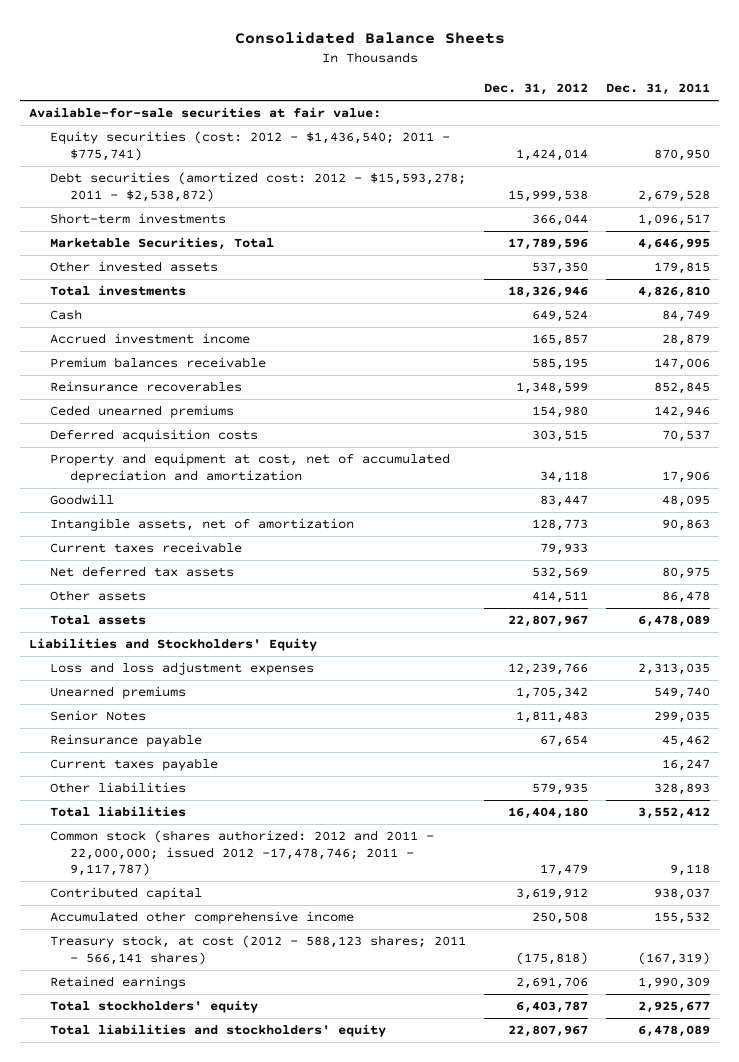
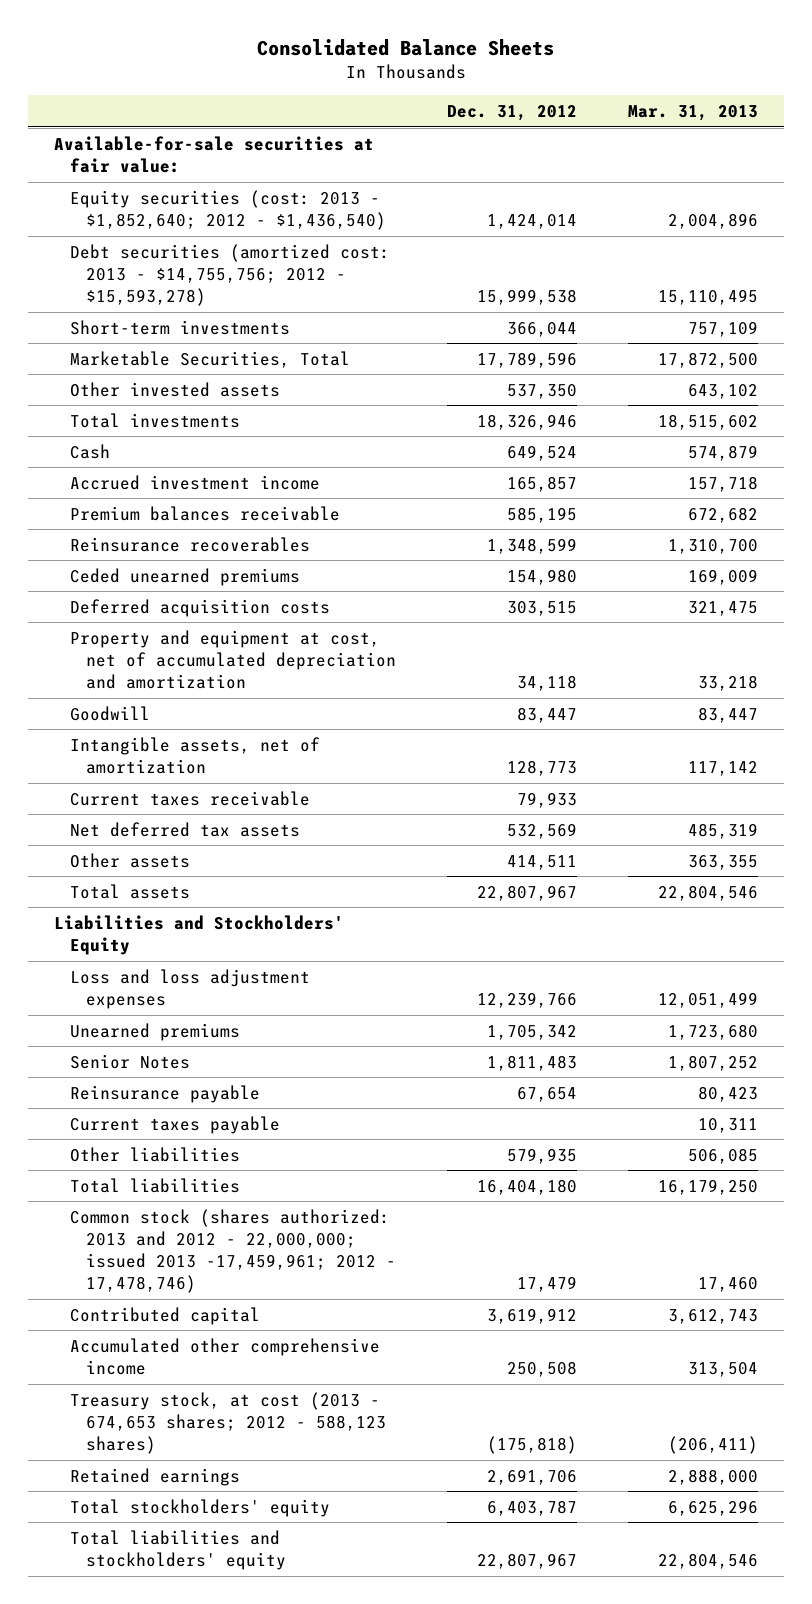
[605,83,710,96] Dec. 31, 2011 -> none
none -> [628,105,759,122] Mar. 31, 2013
[49,131,450,161] Equity securities (cost: 2012 - $1,436,540; 2011 - $775,741) -> [70,189,387,230] Equity securities (cost: 2013 - $1,852,640; 2012 - $1,436,540)
[49,172,466,202] Debt securities (amortized cost: 2012 - $15,593,278; 2011 - $2,538,872) -> [70,243,391,306] Debt securities (amortized cost: 2013 - $14,755,756; 2012 - $15,593,278)
[49,830,434,877] Common stock (shares authorized: 2012 and 2011 - 22,000,000; issued 2012 -17,478,746; 2011 - 9,117,787) -> [70,1208,397,1293] Common stock (shares authorized: 2013 and 2012 - 22,000,000; issued 2013 -17,459,961; 2012 - 17,478,746)
[49,935,466,965] Treasury stock, at cost (2012 - 588,123 shares; 2011 - 566,141 shares) -> [70,1391,387,1454] Treasury stock, at cost (2013 - 674,653 shares; 2012 - 588,123 shares)

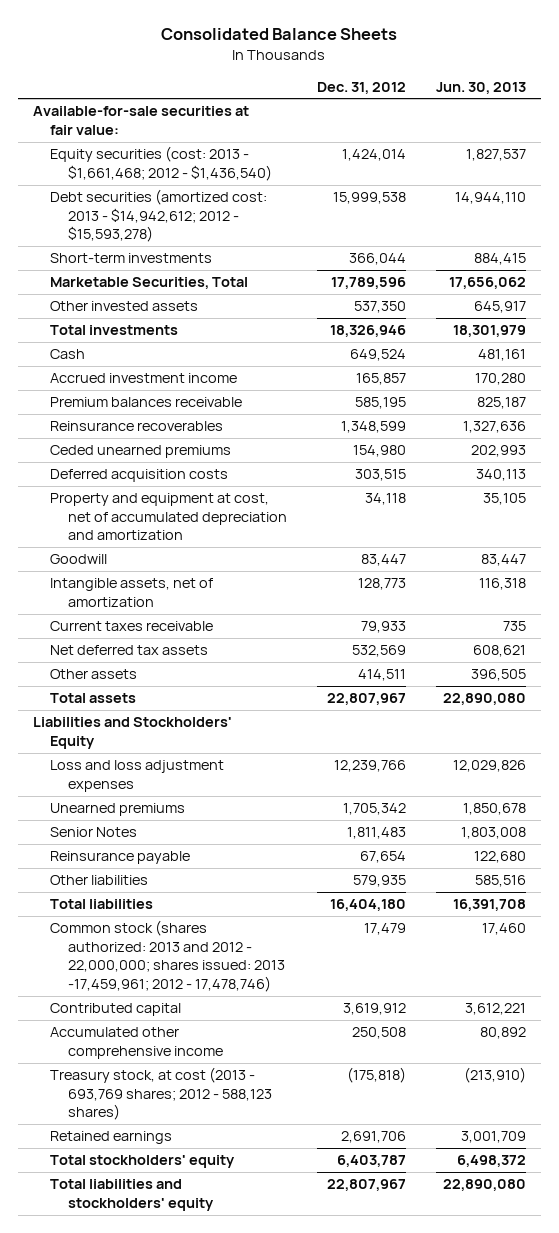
[628,105,759,122] Mar. 31, 2013 -> none
none -> [436,81,527,94] Jun. 30, 2013
[70,189,387,230] Equity securities (cost: 2013 - $1,852,640; 2012 - $1,436,540) -> [50,146,273,181] Equity securities (cost: 2013 - $1,661,468; 2012 - $1,436,540)
[70,243,391,306] Debt securities (amortized cost: 2013 - $14,755,756; 2012 - $15,593,278) -> [50,189,268,243] Debt securities (amortized cost: 2013 - $14,942,612; 2012 - $15,593,278)
[70,1115,281,1134] Current taxes payable -> none
[70,1208,397,1293] Common stock (shares authorized: 2013 and 2012 - 22,000,000; issued 2013 -17,459,961; 2012 - 17,478,746) -> [50,920,286,992] Common stock (shares authorized: 2013 and 2012 - 22,000,000; shares issued: 2013 -17,459,961; 2012 - 17,478,746)
[70,1391,387,1454] Treasury stock, at cost (2013 - 674,653 shares; 2012 - 588,123 shares) -> [50,1067,273,1121] Treasury stock, at cost (2013 - 693,769 shares; 2012 - 588,123 shares)

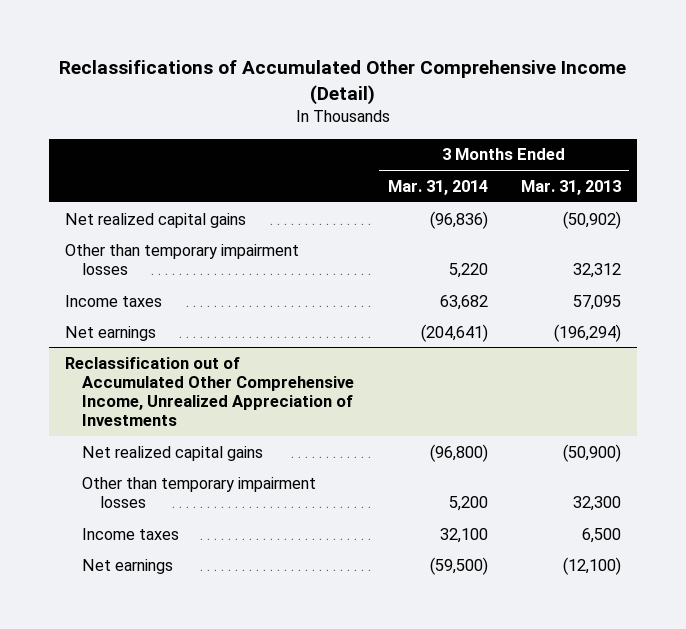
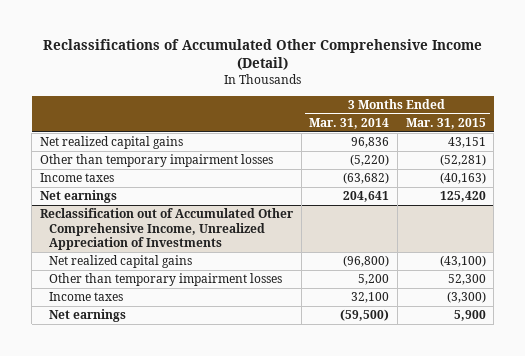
[520,179,621,195] Mar. 31, 2013 -> none
none -> [405,118,486,130] Mar. 31, 2015
[429,210,488,229] (96,836) -> [351,137,390,149] 96,836
[448,262,488,278] 5,220 -> [350,154,390,167] (5,220)
[439,294,488,310] 63,682 -> [343,172,390,185] (63,682)
[420,323,488,342] (204,641) -> [343,191,390,203] 204,641

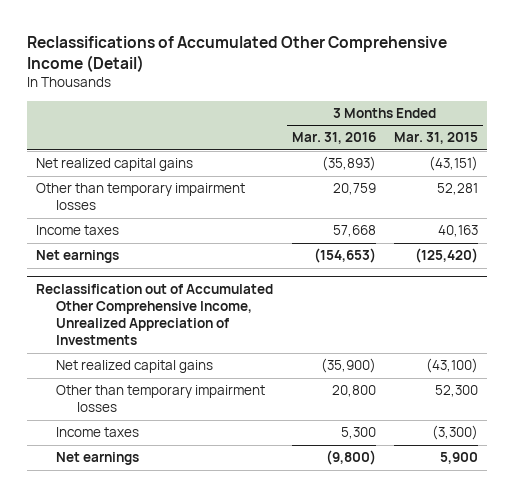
[309,118,390,130] Mar. 31, 2014 -> none
none -> [291,132,376,145] Mar. 31, 2016
[447,137,486,149] 43,151 -> [429,156,479,172] (43,151)
[439,154,486,167] (52,281) -> [437,183,479,196] 52,281
[439,172,486,185] (40,163) -> [438,225,479,238] 40,163
[439,191,486,203] 125,420 -> [415,248,479,264] (125,420)

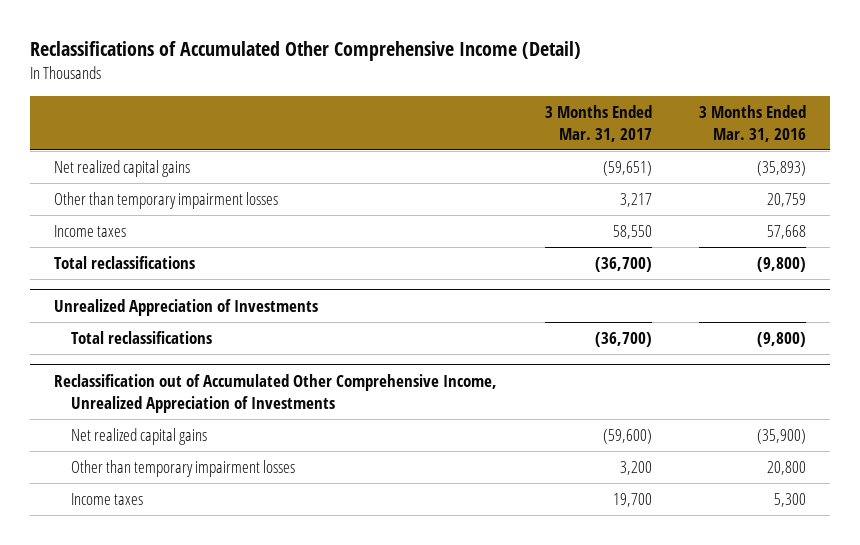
[394,132,479,145] Mar. 31, 2015 -> none
none -> [544,104,652,142] 3 Months Ended Mar. 31, 2017
[36,250,120,264] Net earnings -> none
none -> [53,255,195,269] Total reclassifications
none -> [53,298,318,316] Unrealized Appreciation of Investments
none -> [71,330,213,344] Total reclassifications
[56,452,140,466] Net earnings -> none

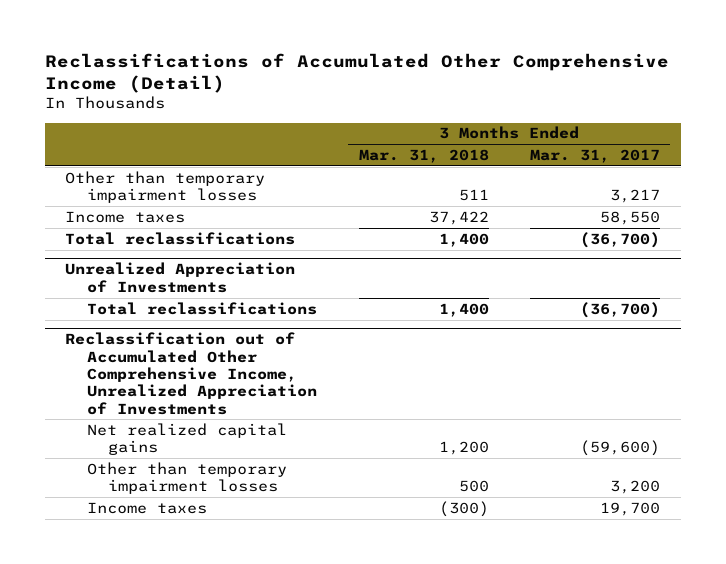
[699,104,807,142] 3 Months Ended Mar. 31, 2016 -> none
none -> [358,148,489,163] Mar. 31, 2018
[53,159,190,177] Net realized capital gains -> none

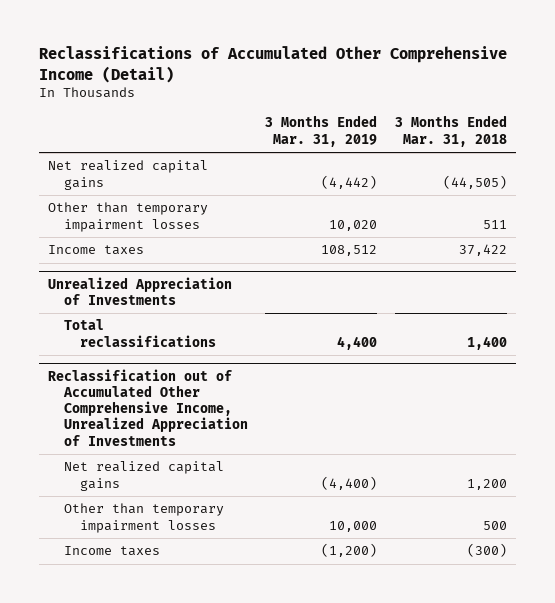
[530,148,661,163] Mar. 31, 2017 -> none
none -> [265,115,378,147] 3 Months Ended Mar. 31, 2019
none -> [47,160,208,190] Net realized capital gains
[65,231,296,245] Total reclassifications -> none

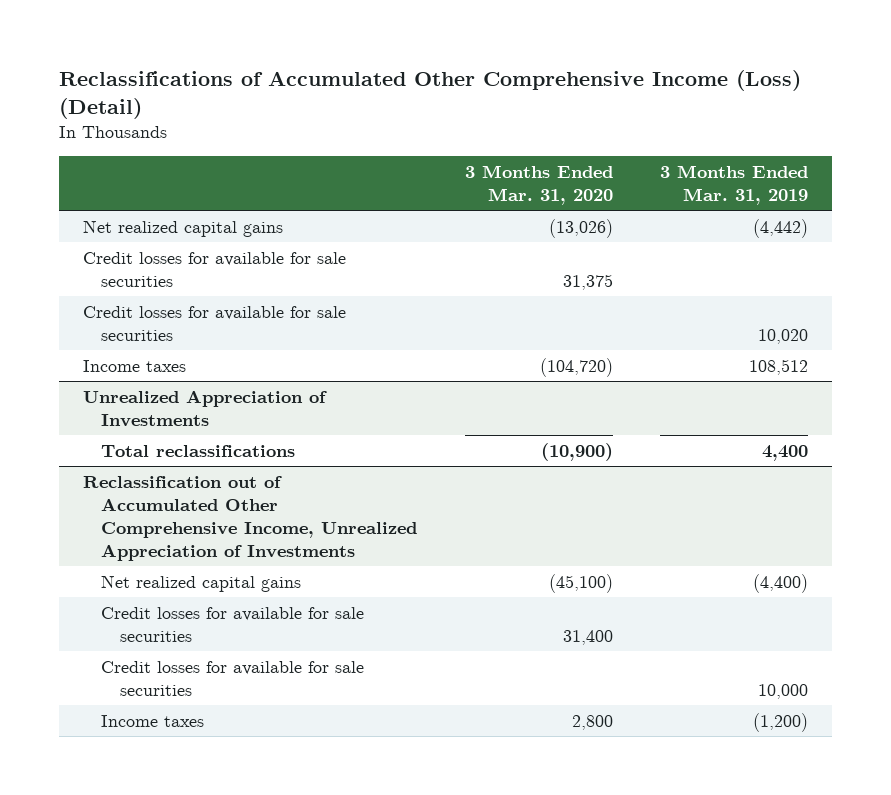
[39,46,508,83] Reclassifications of Accumulated Other Comprehensive Income (Detail) -> [58,70,801,120] Reclassifications of Accumulated Other Comprehensive Income (Loss) (Detail)
[394,115,507,147] 3 Months Ended Mar. 31, 2018 -> none
none -> [464,164,613,205] 3 Months Ended Mar. 31, 2020
none -> [82,251,346,287] Credit losses for available for sale securities
[47,202,208,232] Other than temporary impairment losses -> [82,305,346,341] Credit losses for available for sale securities
none -> [101,606,365,642] Credit losses for available for sale securities
[63,503,224,533] Other than temporary impairment losses -> [101,660,365,696] Credit losses for available for sale securities

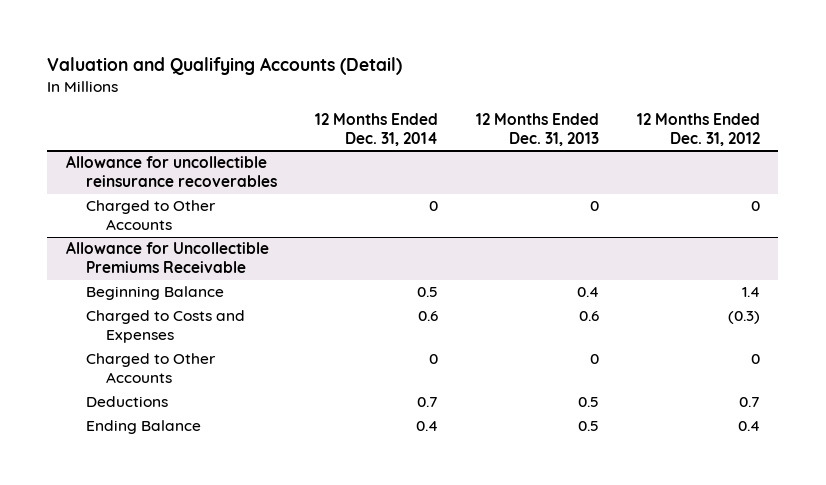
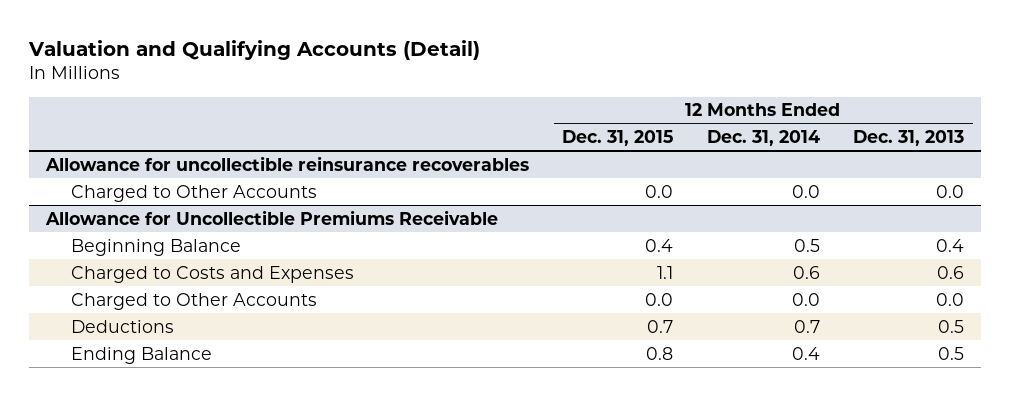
[636,112,760,147] 12 Months Ended Dec. 31, 2012 -> none
none -> [562,130,674,147] Dec. 31, 2015
[429,201,439,212] 0 -> [791,184,820,198] 0.0
[589,201,599,212] 0 -> [936,184,965,198] 0.0
[429,354,439,365] 0 -> [791,292,820,306] 0.0
[589,354,599,365] 0 -> [936,292,965,306] 0.0

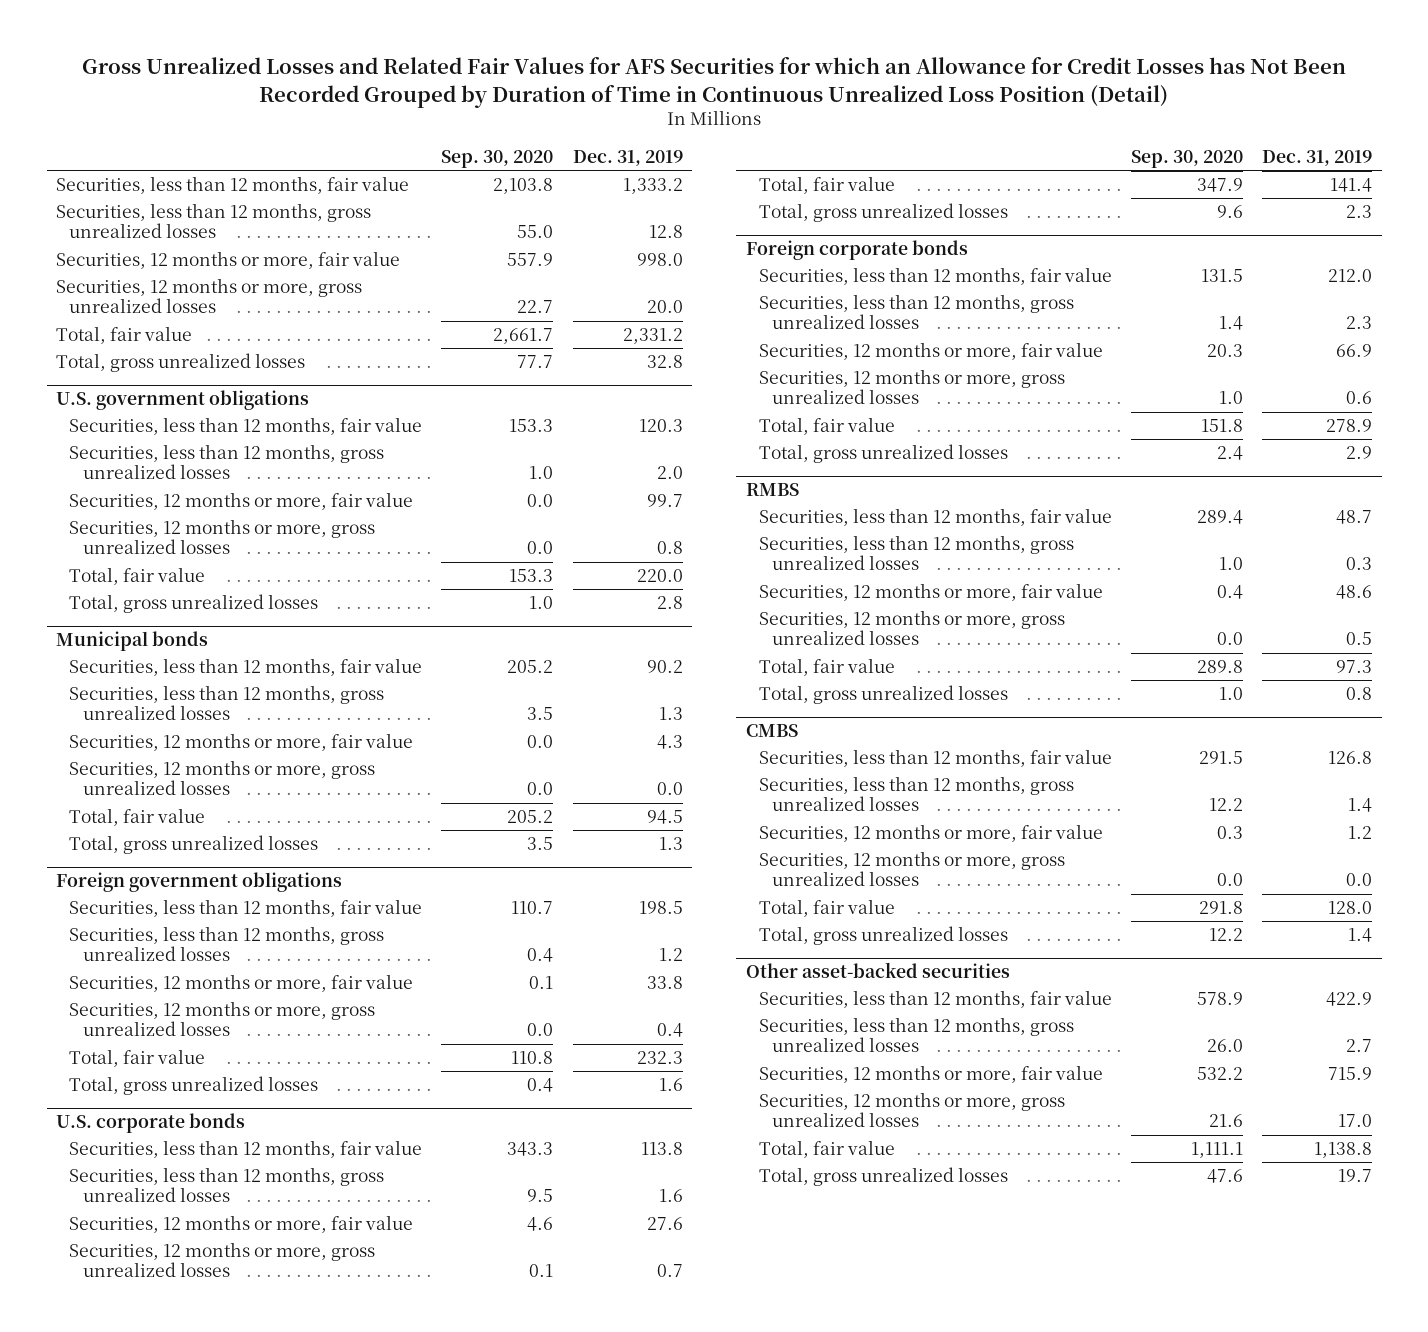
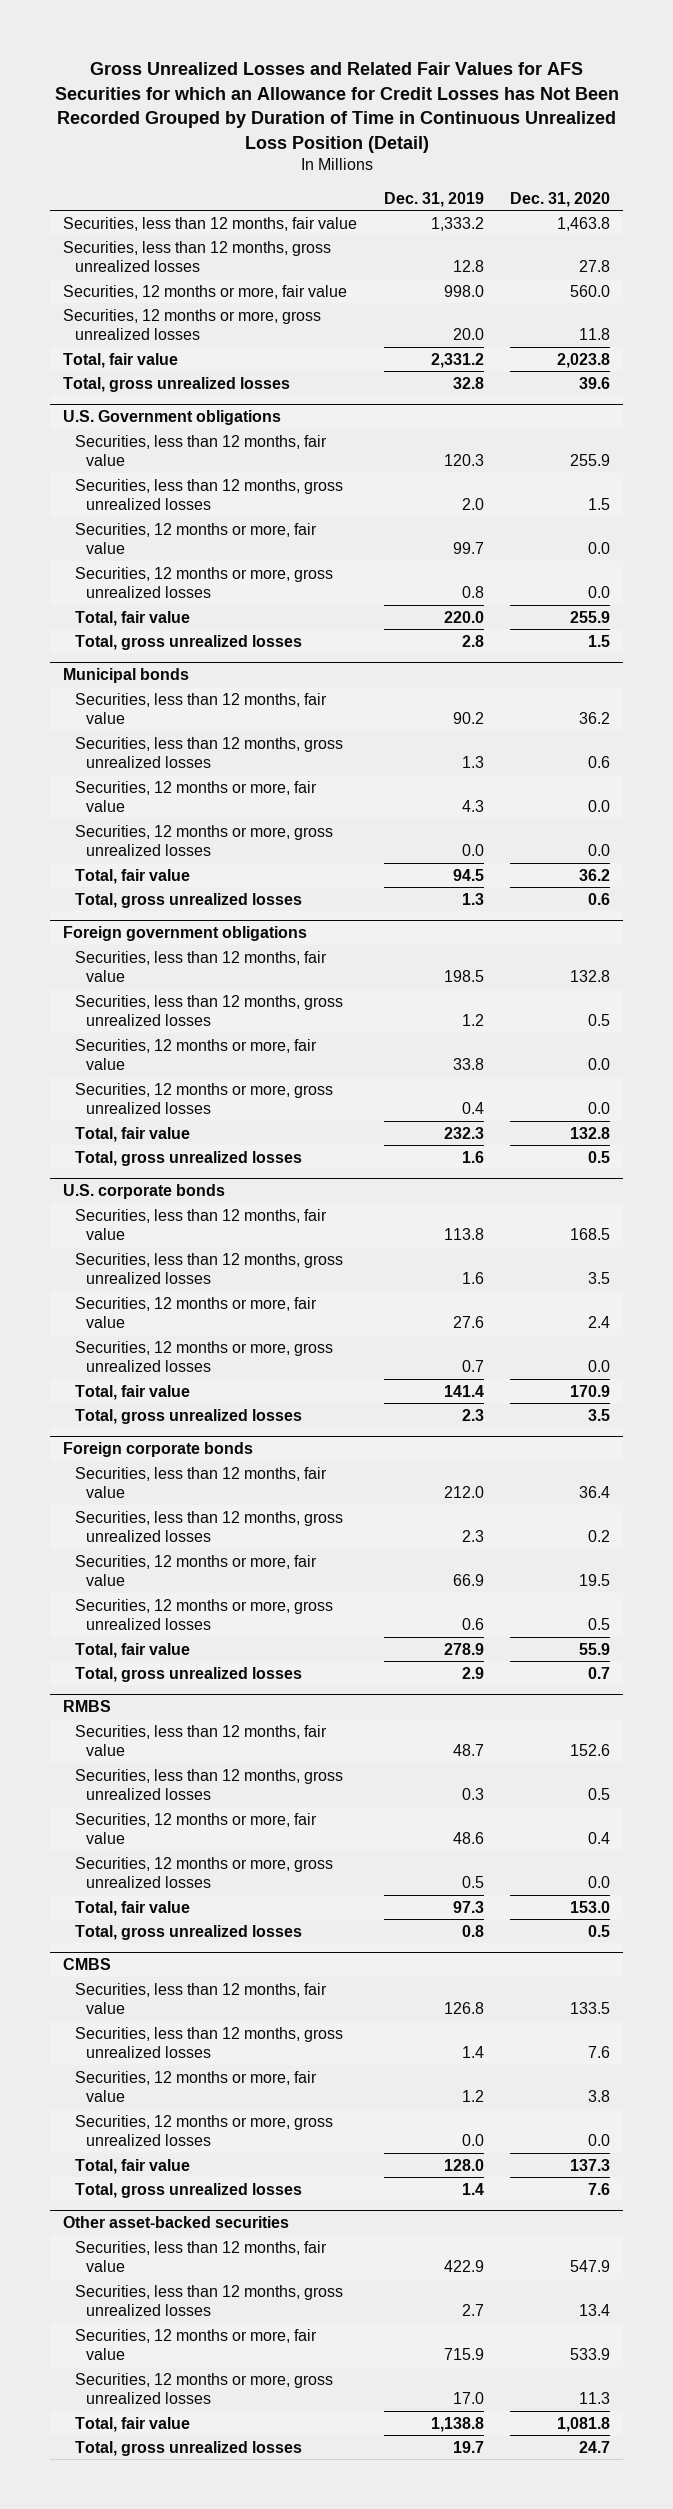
[441,150,554,169] Sep. 30, 2020 -> none
none -> [509,191,610,207] Dec. 31, 2020
[56,390,310,411] U.S. government obligations -> [63,410,282,426] U.S. Government obligations

